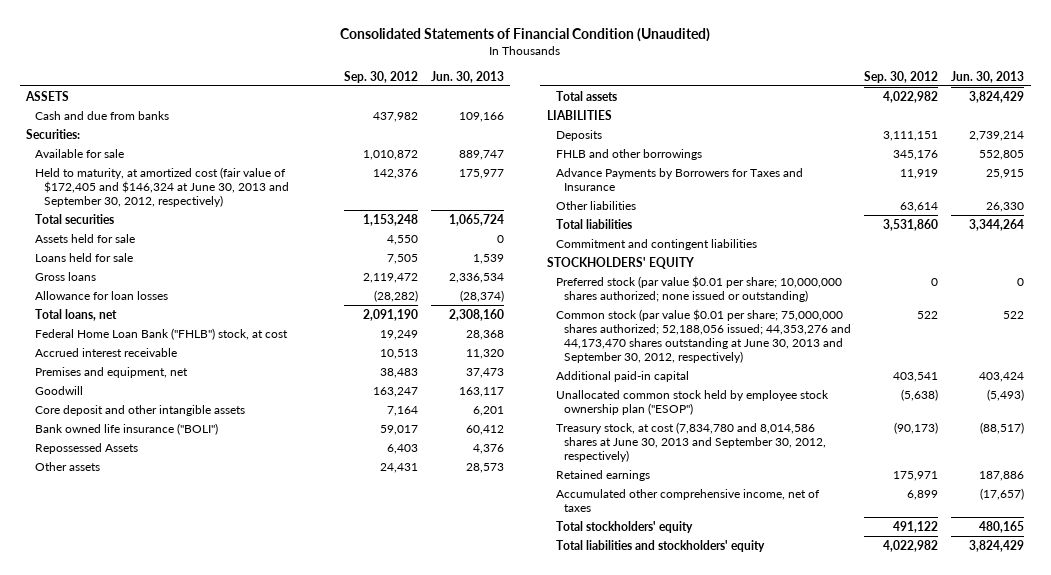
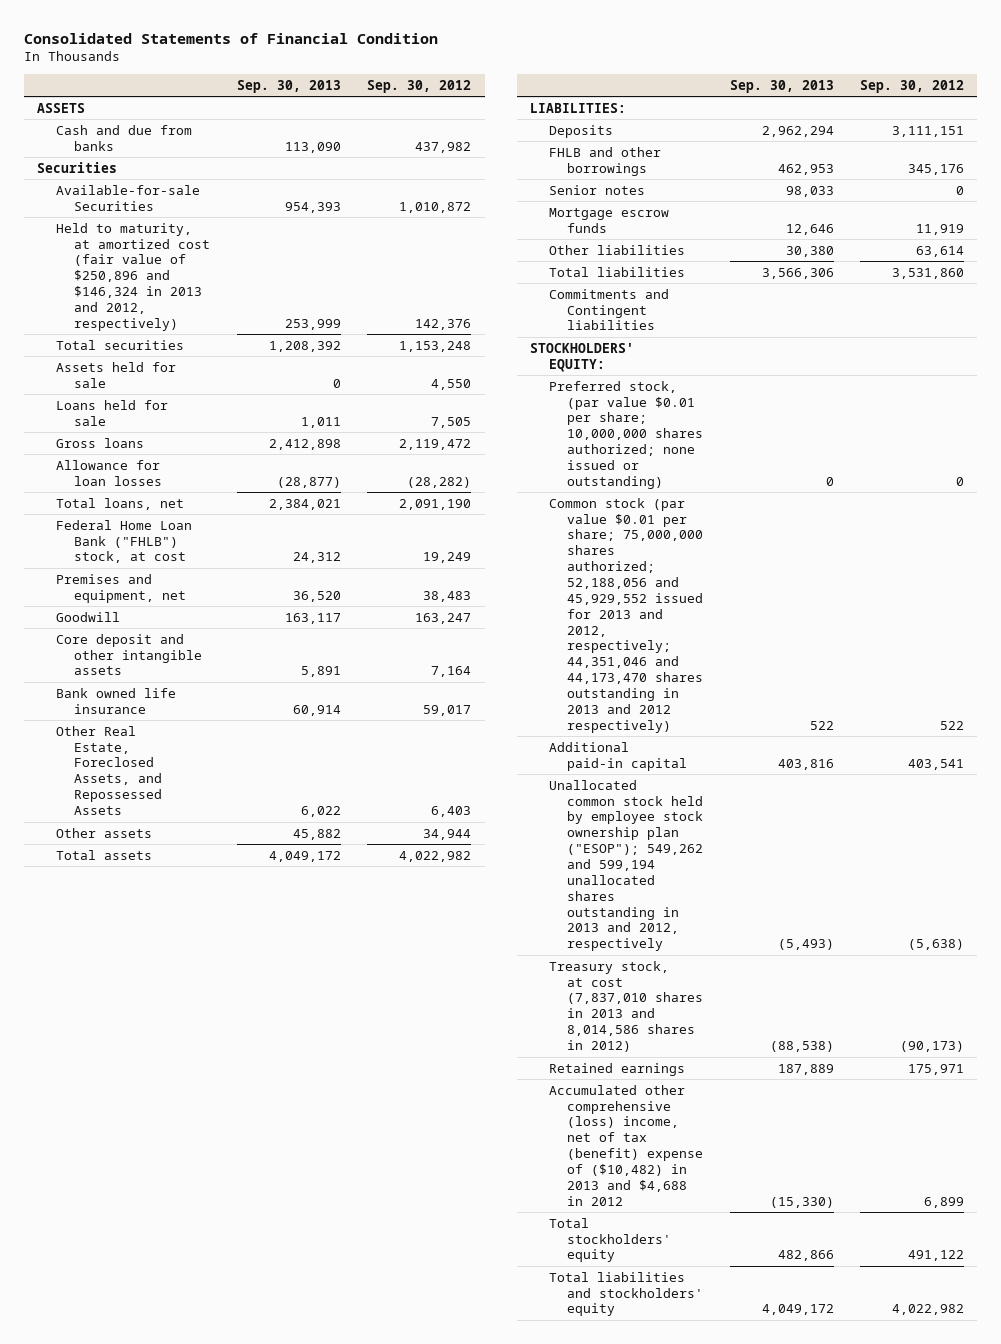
[340,27,711,42] Consolidated Statements of Financial Condition (Unaudited) -> [23,32,438,44] Consolidated Statements of Financial Condition
[430,70,504,83] Jun. 30, 2013 -> none
none -> [236,79,341,93] Sep. 30, 2013
[26,128,81,139] Securities: -> [37,161,118,173] Securities
[35,148,125,158] Available for sale -> [55,184,200,211] Available-for-sale Securities
[35,166,289,207] Held to maturity, at amortized cost (fair value of $172,405 and $146,324 at June 30, 2013 and September 30, 2012, respectively) -> [55,222,211,331] Held to maturity, at amortized cost (fair value of $250,896 and $146,324 in 2013 and 2012, respectively)
[35,347,178,357] Accrued interest receivable -> none
[35,422,219,435] Bank owned life insurance ("BOLI") -> [55,687,176,714] Bank owned life insurance
[35,442,139,454] Repossessed Assets -> [55,725,163,816] Other Real Estate, Foreclosed Assets, and Repossessed Assets
[379,462,418,473] 24,431 -> [423,828,472,840] 34,944
[546,109,612,120] LIABILITIES -> [530,102,627,113] LIABILITIES:
none -> [548,184,645,195] Senior notes
[555,167,803,191] Advance Payments by Borrowers for Taxes and Insurance -> [548,207,669,233] Mortgage escrow funds
[555,238,757,250] Commitment and contingent liabilities -> [548,288,669,331] Commitments and Contingent liabilities
[546,256,694,269] STOCKHOLDERS' EQUITY -> [530,342,635,372] STOCKHOLDERS' EQUITY:
[555,275,842,302] Preferred stock (par value $0.01 per share; 10,000,000 shares authorized; none issued or outstanding) -> [548,380,704,489] Preferred stock, (par value $0.01 per share; 10,000,000 shares authorized; none issued or outstanding)
[555,308,852,363] Common stock (par value $0.01 per share; 75,000,000 shares authorized; 52,188,056 issued; 44,353,276 and 44,173,470 shares outstanding at June 30, 2013 and September 30, 2012, respectively) -> [548,497,704,733] Common stock (par value $0.01 per share; 75,000,000 shares authorized; 52,188,056 and 45,929,552 issued for 2013 and 2012, respectively; 44,351,046 and 44,173,470 shares outstanding in 2013 and 2012 respectively)
[555,389,829,415] Unallocated common stock held by employee stock ownership plan ("ESOP") -> [548,779,704,952] Unallocated common stock held by employee stock ownership plan ("ESOP"); 549,262 and 599,194 unallocated shares outstanding in 2013 and 2012, respectively
[555,421,827,462] Treasury stock, at cost (7,834,780 and 8,014,586 shares at June 30, 2013 and September 30, 2012, respectively) -> [548,960,704,1053] Treasury stock, at cost (7,837,010 shares in 2013 and 8,014,586 shares in 2012)
[555,488,820,512] Accumulated other comprehensive income, net of taxes -> [548,1084,704,1206] Accumulated other comprehensive (loss) income, net of tax (benefit) expense of ($10,482) in 2013 and $4,688 in 2012

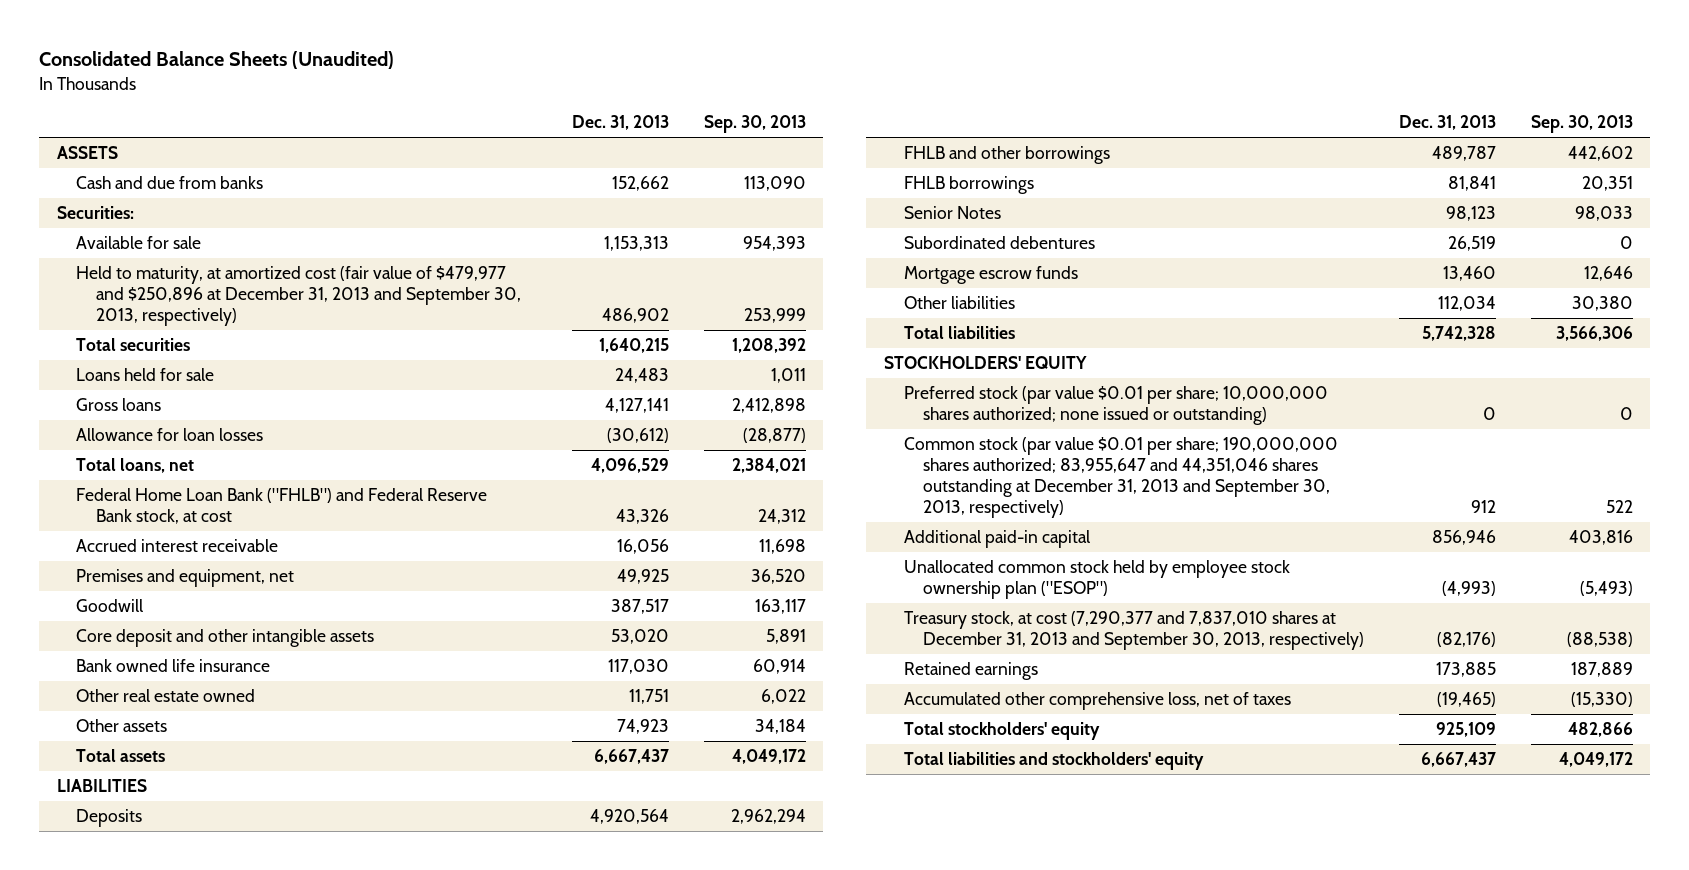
[23,32,438,44] Consolidated Statements of Financial Condition -> [39,51,395,70] Consolidated Balance Sheets (Unaudited)
[367,79,472,93] Sep. 30, 2012 -> none
none -> [571,115,669,131] Dec. 31, 2013
[37,161,118,173] Securities -> [56,206,134,220] Securities:
[55,184,200,211] Available-for-sale Securities -> [76,236,202,250] Available for sale
[55,222,211,331] Held to maturity, at amortized cost (fair value of $250,896 and $146,324 in 2013 and 2012, respectively) -> [76,266,522,327] Held to maturity, at amortized cost (fair value of $479,977 and $250,896 at December 31, 2013 and September 30, 2013, respectively)
[55,361,176,388] Assets held for sale -> none
[55,519,192,564] Federal Home Loan Bank ("FHLB") stock, at cost -> [76,488,488,525] Federal Home Loan Bank ("FHLB") and Federal Reserve Bank stock, at cost
none -> [76,539,279,553] Accrued interest receivable
[55,725,163,816] Other Real Estate, Foreclosed Assets, and Repossessed Assets -> [76,689,256,703] Other real estate owned
[292,828,341,840] 45,882 -> [754,719,806,735] 34,184
[530,102,627,113] LIABILITIES: -> [56,779,147,793] LIABILITIES
[777,163,834,175] 462,953 -> [1567,146,1633,162] 442,602
none -> [903,176,1034,195] FHLB borrowings
[548,184,645,195] Senior notes -> [903,206,1001,220] Senior Notes
none -> [903,236,1095,250] Subordinated debentures
[548,288,669,331] Commitments and Contingent liabilities -> none
[530,342,635,372] STOCKHOLDERS' EQUITY: -> [883,356,1087,370] STOCKHOLDERS' EQUITY
[548,380,704,489] Preferred stock, (par value $0.01 per share; 10,000,000 shares authorized; none issued or outstanding) -> [903,386,1328,426] Preferred stock (par value $0.01 per share; 10,000,000 shares authorized; none issued or outstanding)
[548,497,704,733] Common stock (par value $0.01 per share; 75,000,000 shares authorized; 52,188,056 and 45,929,552 issued for 2013 and 2012, respectively; 44,351,046 and 44,173,470 shares outstanding in 2013 and 2012 respectively) -> [903,437,1338,519] Common stock (par value $0.01 per share; 190,000,000 shares authorized; 83,955,647 and 44,351,046 shares outstanding at December 31, 2013 and September 30, 2013, respectively)
[548,779,704,952] Unallocated common stock held by employee stock ownership plan ("ESOP"); 549,262 and 599,194 unallocated shares outstanding in 2013 and 2012, respectively -> [903,560,1290,600] Unallocated common stock held by employee stock ownership plan ("ESOP")
[548,960,704,1053] Treasury stock, at cost (7,837,010 shares in 2013 and 8,014,586 shares in 2012) -> [903,611,1365,651] Treasury stock, at cost (7,290,377 and 7,837,010 shares at December 31, 2013 and September 30, 2013, respectively)
[548,1084,704,1206] Accumulated other comprehensive (loss) income, net of tax (benefit) expense of ($10,482) in 2013 and $4,688 in 2012 -> [903,692,1291,711] Accumulated other comprehensive loss, net of taxes

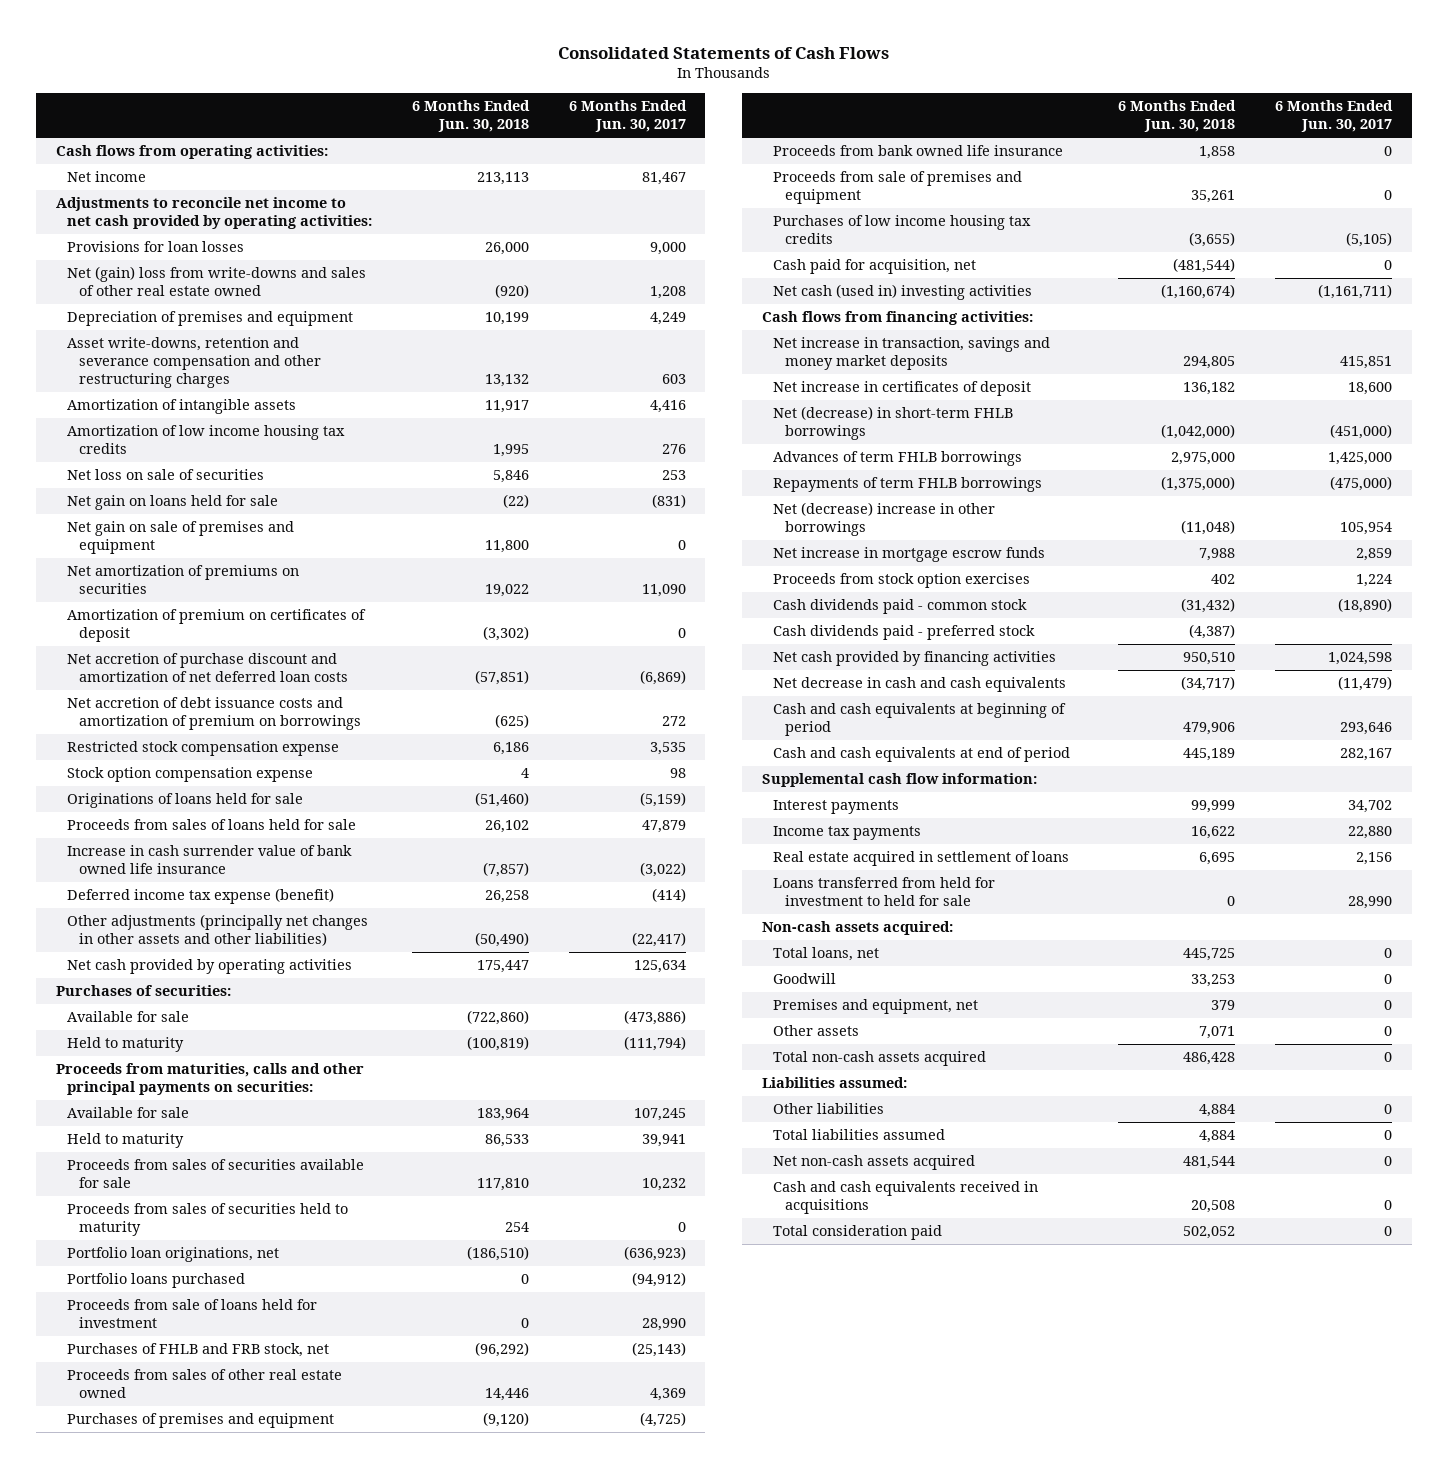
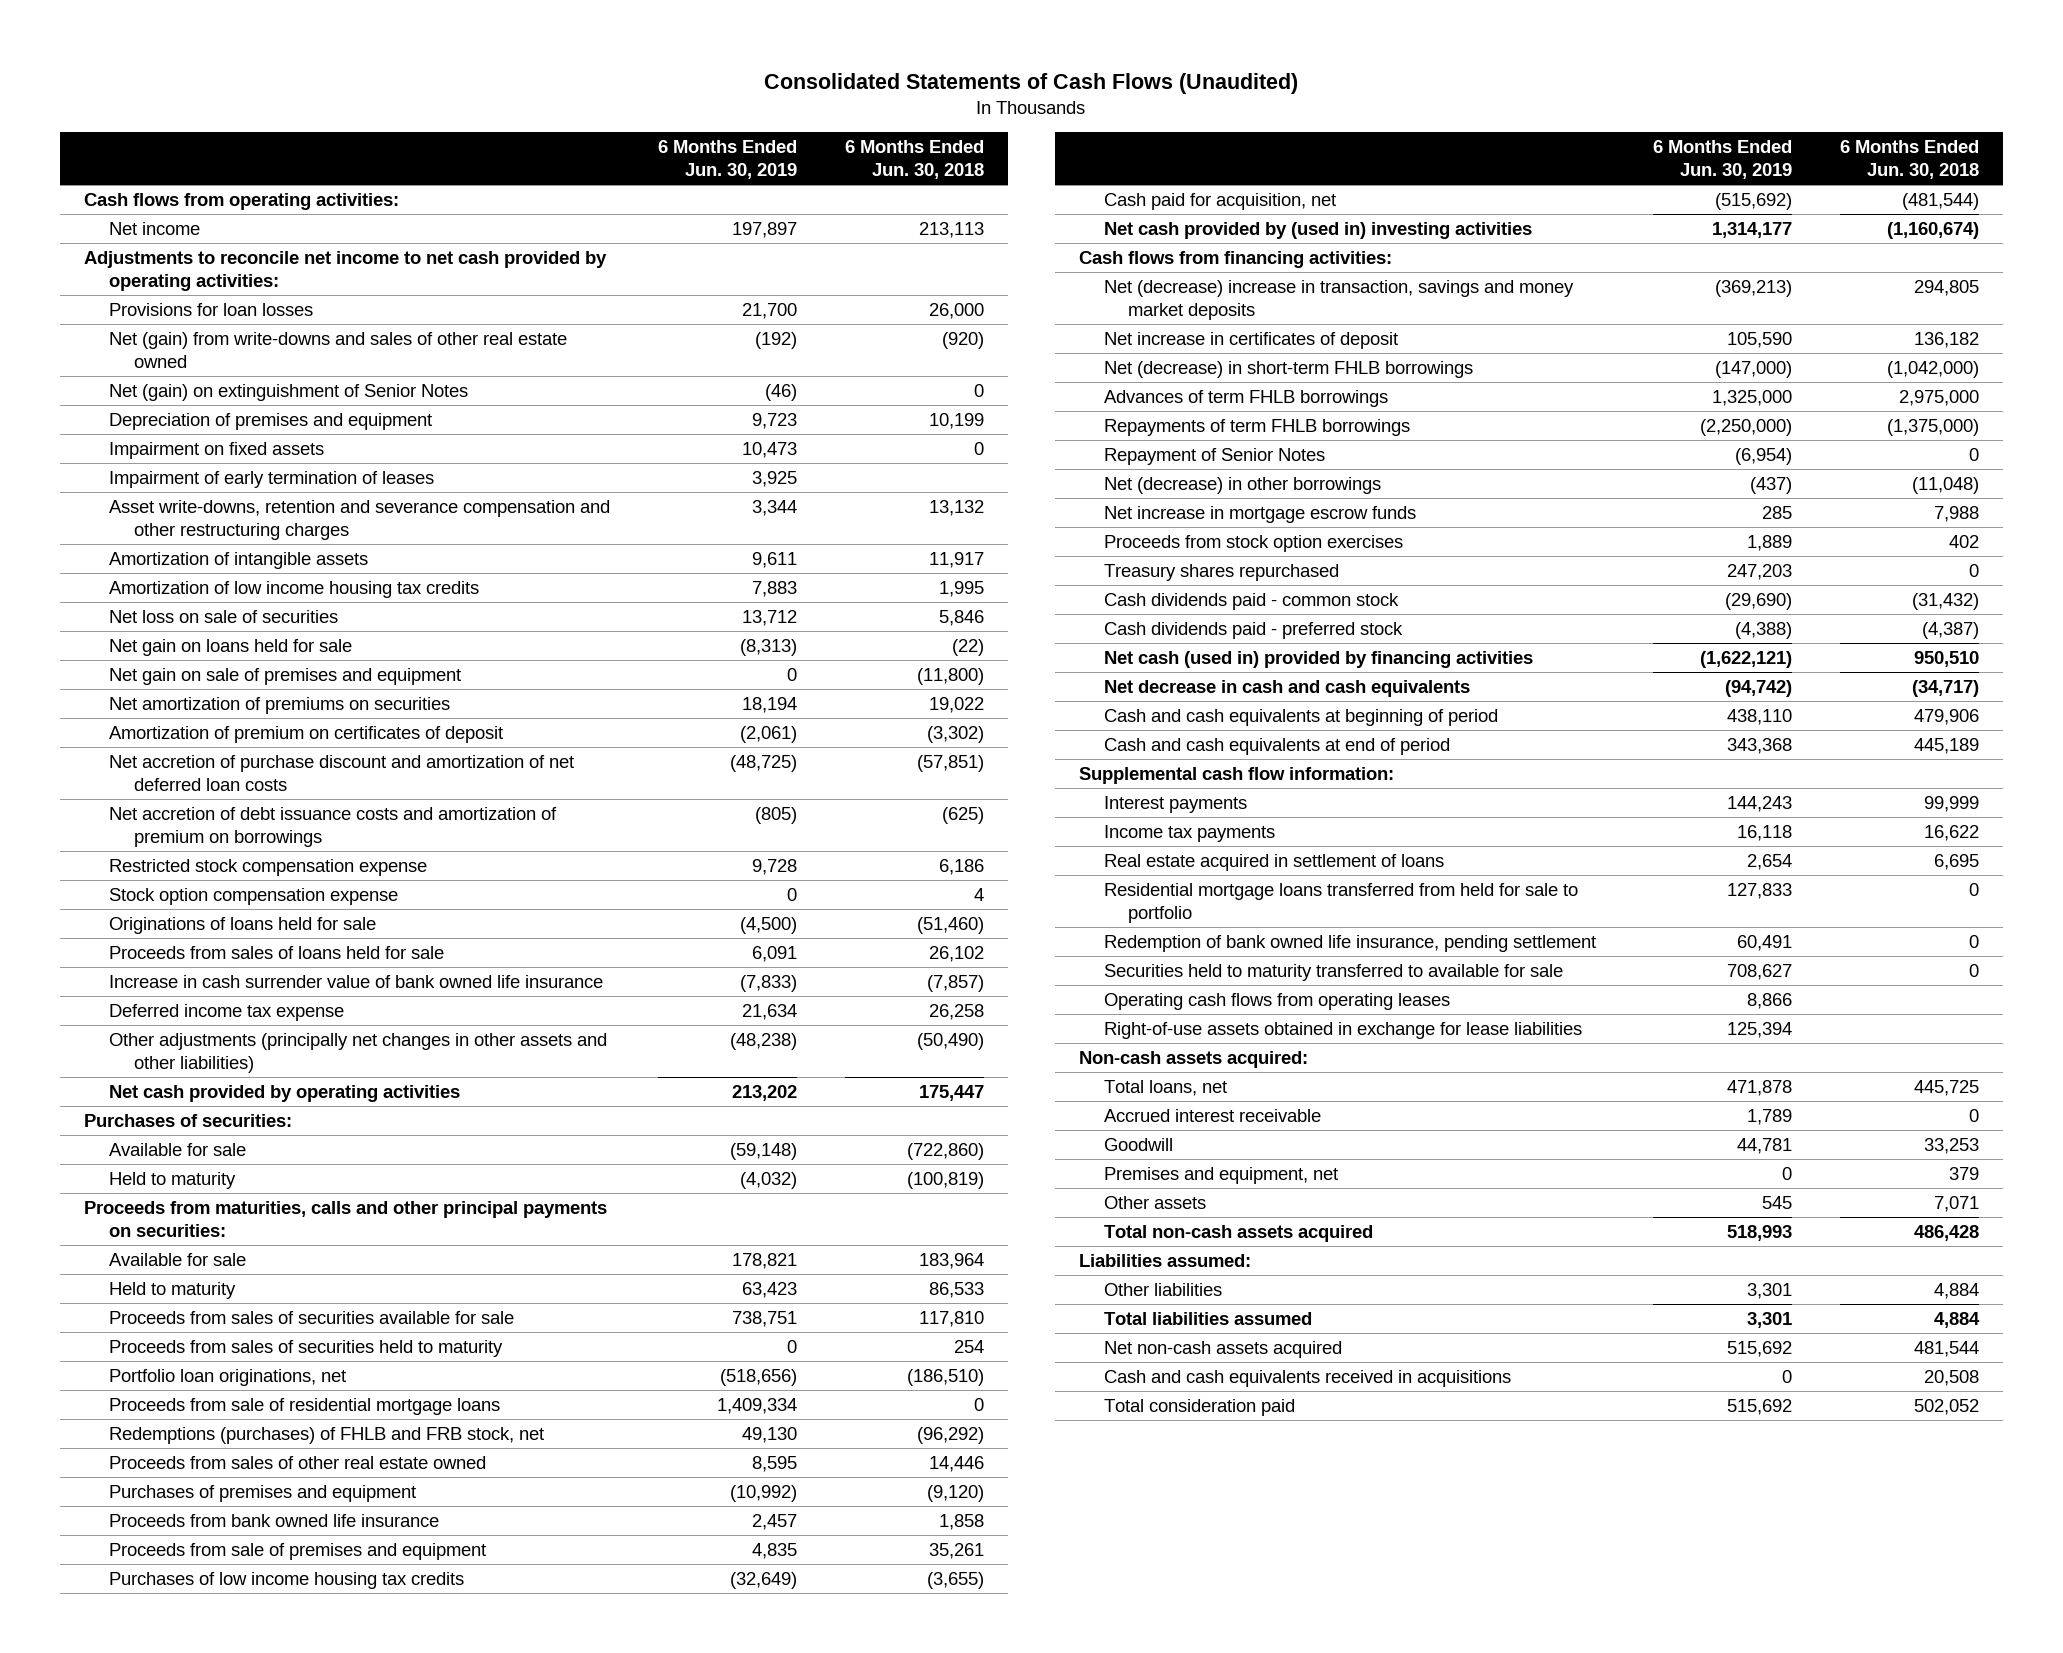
[557,46,889,59] Consolidated Statements of Cash Flows -> [764,72,1299,94] Consolidated Statements of Cash Flows (Unaudited)
[568,100,687,133] 6 Months Ended Jun. 30, 2017 -> none
none -> [657,139,797,180] 6 Months Ended Jun. 30, 2019
[67,266,367,297] Net (gain) loss from write-downs and sales of other real estate owned -> [108,331,567,369] Net (gain) from write-downs and sales of other real estate owned
none -> [108,383,468,401] Net (gain) on extinguishment of Senior Notes
none -> [108,441,324,459] Impairment on fixed assets
none -> [108,470,434,488] Impairment of early termination of leases
[484,540,529,554] 11,800 -> [917,667,985,685] (11,800)
[67,888,335,905] Deferred income tax expense (benefit) -> [108,1003,344,1021] Deferred income tax expense
[67,1273,246,1289] Portfolio loans purchased -> none
[67,1299,318,1329] Proceeds from sale of loans held for investment -> [108,1397,500,1415] Proceeds from sale of residential mortgage loans
[67,1343,330,1358] Purchases of FHLB and FRB stock, net -> [108,1426,544,1444] Redemptions (purchases) of FHLB and FRB stock, net
[773,284,1033,301] Net cash (used in) investing activities -> [1103,221,1532,239] Net cash provided by (used in) investing activities
[773,337,1051,371] Net increase in transaction, savings and money market deposits -> [1103,279,1574,321] Net (decrease) increase in transaction, savings and money market deposits
none -> [1103,447,1325,465] Repayment of Senior Notes
[773,502,996,537] Net (decrease) increase in other borrowings -> [1103,476,1381,494] Net (decrease) in other borrowings
none -> [1103,563,1339,581] Treasury shares repurchased
[773,651,1057,667] Net cash provided by financing activities -> [1103,650,1533,668] Net cash (used in) provided by financing activities
[773,877,996,907] Loans transferred from held for investment to held for sale -> [1103,882,1578,924] Residential mortgage loans transferred from held for sale to portfolio
none -> [1103,934,1596,952] Redemption of bank owned life insurance, pending settlement
none -> [1103,963,1563,981] Securities held to maturity transferred to available for sale
none -> [1103,992,1450,1010] Operating cash flows from operating leases
none -> [1103,1021,1582,1039] Right-of-use assets obtained in exchange for lease liabilities
none -> [1103,1108,1321,1122] Accrued interest receivable

